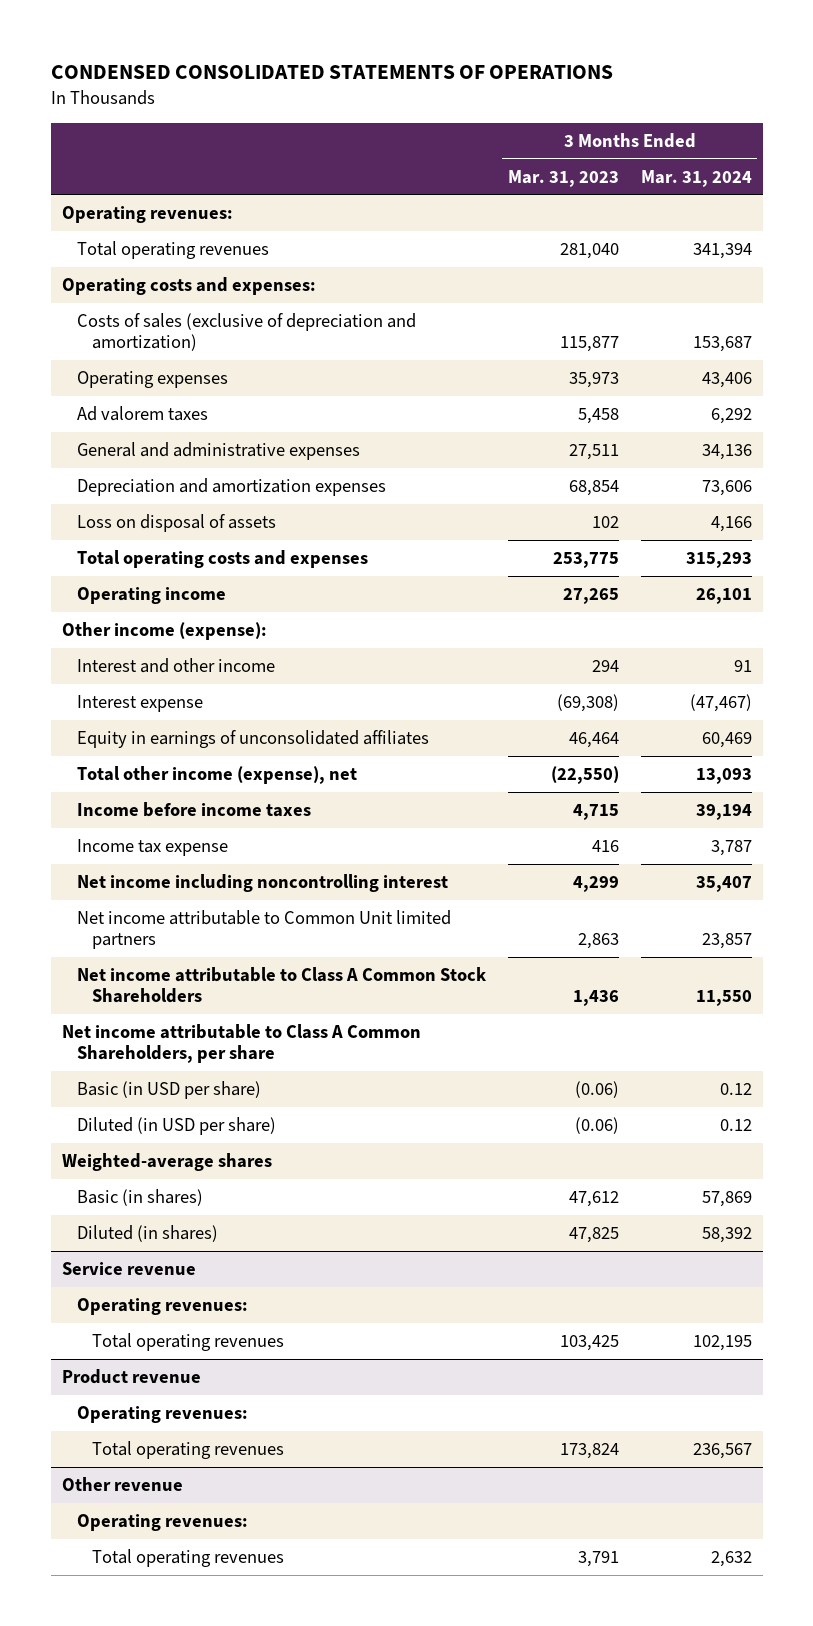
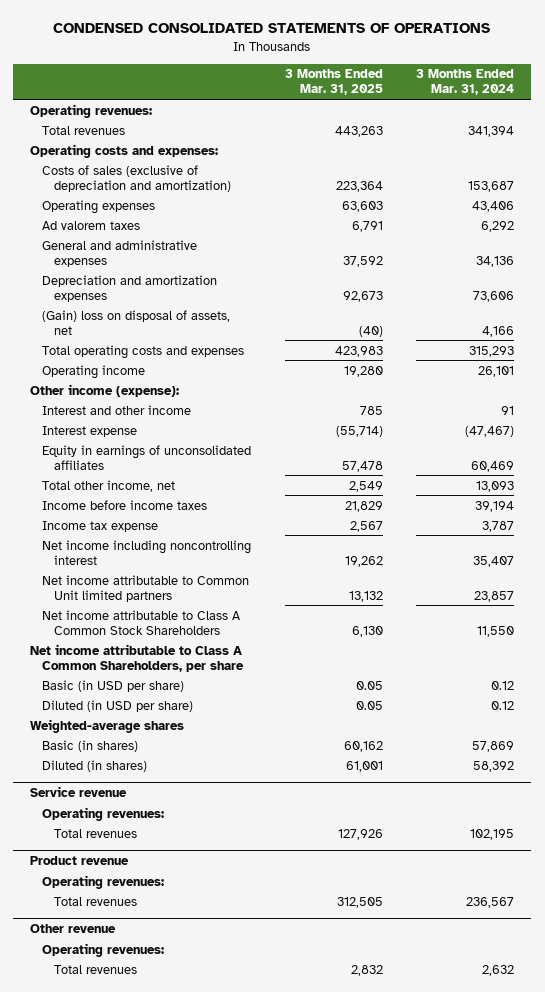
[507,169,619,187] Mar. 31, 2023 -> none
none -> [284,69,383,96] 3 Months Ended Mar. 31, 2025
[76,240,269,259] Total operating revenues -> [42,125,126,135] Total revenues
[76,513,276,532] Loss on disposal of assets -> [42,309,231,335] (Gain) loss on disposal of assets, net
[76,765,357,784] Total other income (expense), net -> [42,479,176,492] Total other income, net
[91,1332,284,1351] Total operating revenues -> [54,828,138,838] Total revenues
[91,1440,284,1459] Total operating revenues -> [54,896,138,906] Total revenues
[91,1548,284,1567] Total operating revenues -> [54,964,138,974] Total revenues

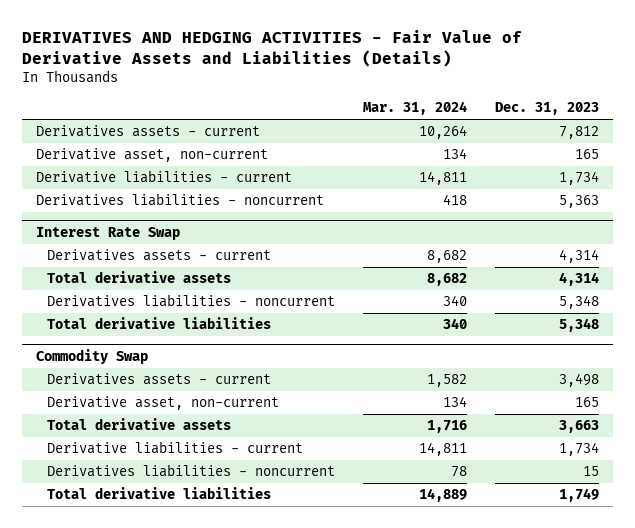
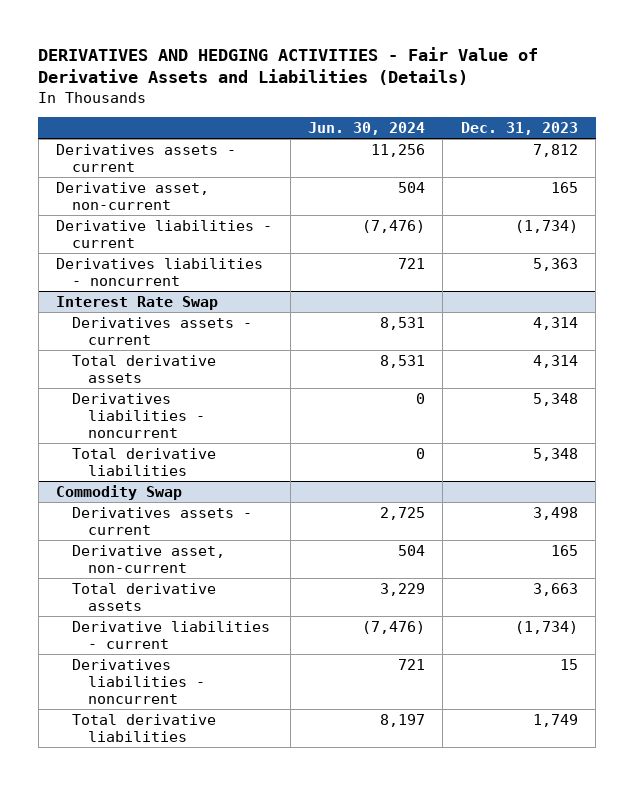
[363,101,468,116] Mar. 31, 2024 -> none
none -> [307,121,425,135] Jun. 30, 2024
[559,171,600,186] 1,734 -> [514,219,578,233] (1,734)
[559,442,600,457] 1,734 -> [514,620,578,634] (1,734)

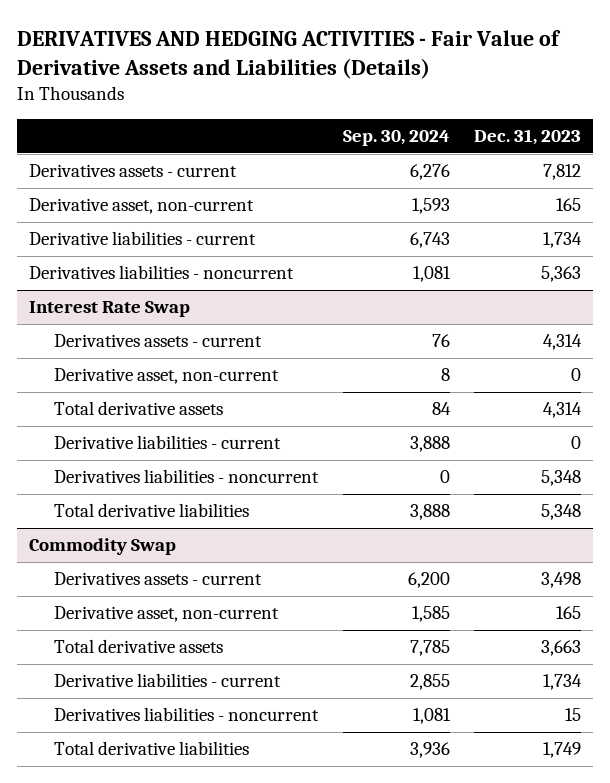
[307,121,425,135] Jun. 30, 2024 -> none
none -> [342,130,450,147] Sep. 30, 2024
[514,219,578,233] (1,734) -> [542,232,582,249] 1,734
none -> [54,368,280,385] Derivative asset, non-current
none -> [54,435,282,450] Derivative liabilities - current
[514,620,578,634] (1,734) -> [542,674,582,691] 1,734

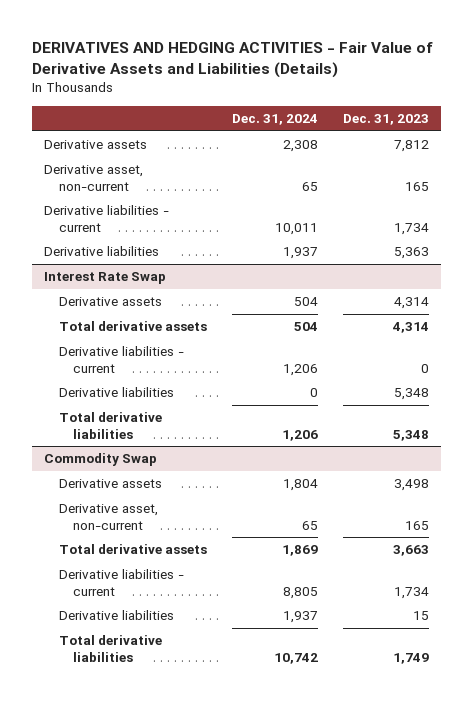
[342,130,450,147] Sep. 30, 2024 -> none
none -> [231,114,318,126] Dec. 31, 2024
[29,164,238,178] Derivatives assets - current -> [44,140,148,150] Derivative assets
[29,265,295,280] Derivatives liabilities - noncurrent -> [44,246,160,257] Derivative liabilities
[54,368,280,385] Derivative asset, non-current -> none
[54,334,263,348] Derivatives assets - current -> [58,297,162,307] Derivative assets
[54,469,320,484] Derivatives liabilities - noncurrent -> [58,387,174,398] Derivative liabilities
[54,572,263,586] Derivatives assets - current -> [58,479,162,489] Derivative assets
[54,707,320,722] Derivatives liabilities - noncurrent -> [58,610,174,621] Derivative liabilities

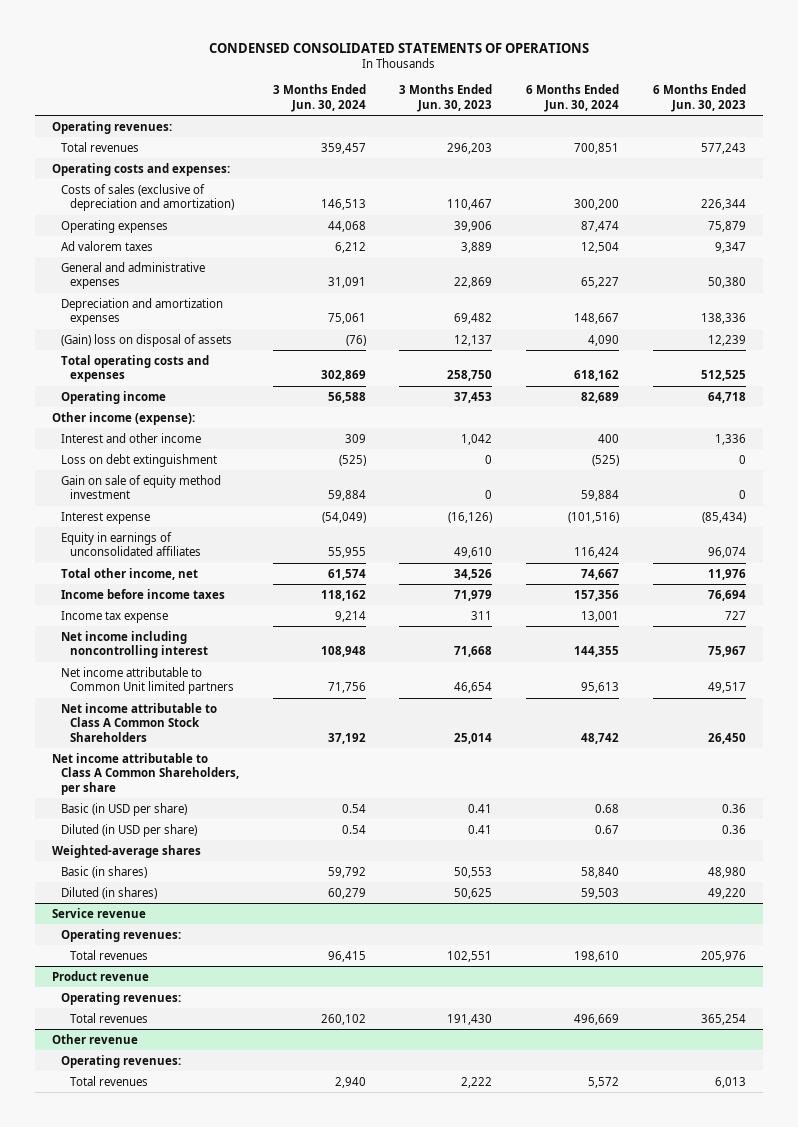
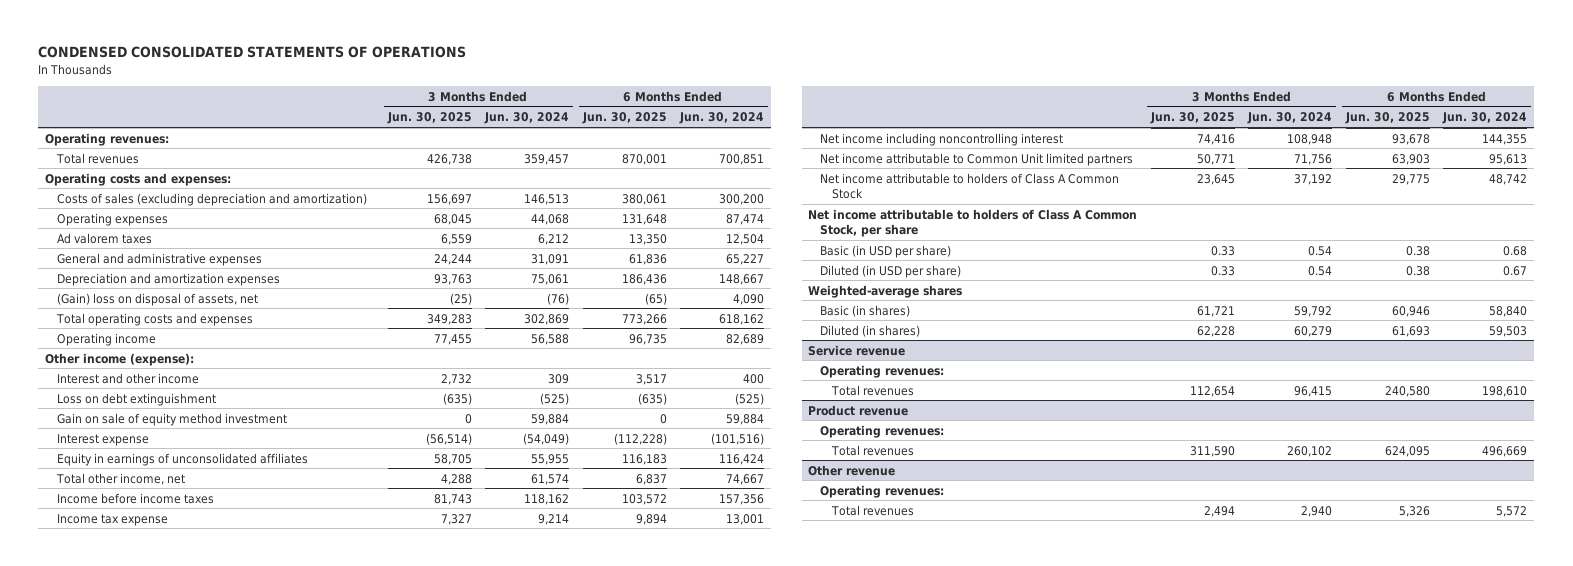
[399,84,493,113] 3 Months Ended Jun. 30, 2023 -> none
[652,84,746,113] 6 Months Ended Jun. 30, 2023 -> none
none -> [386,112,472,125] Jun. 30, 2025
none -> [581,112,667,125] Jun. 30, 2025
[60,183,234,212] Costs of sales (exclusive of depreciation and amortization) -> [57,192,368,206] Costs of sales (excluding depreciation and amortization)
[60,333,232,347] (Gain) loss on disposal of assets -> [57,292,259,306] (Gain) loss on disposal of assets, net
[60,702,217,743] Net income attributable to Class A Common Stock Shareholders -> [820,172,1120,200] Net income attributable to holders of Class A Common Stock
[51,752,239,796] Net income attributable to Class A Common Shareholders, per share -> [808,208,1138,238] Net income attributable to holders of Class A Common Stock, per share

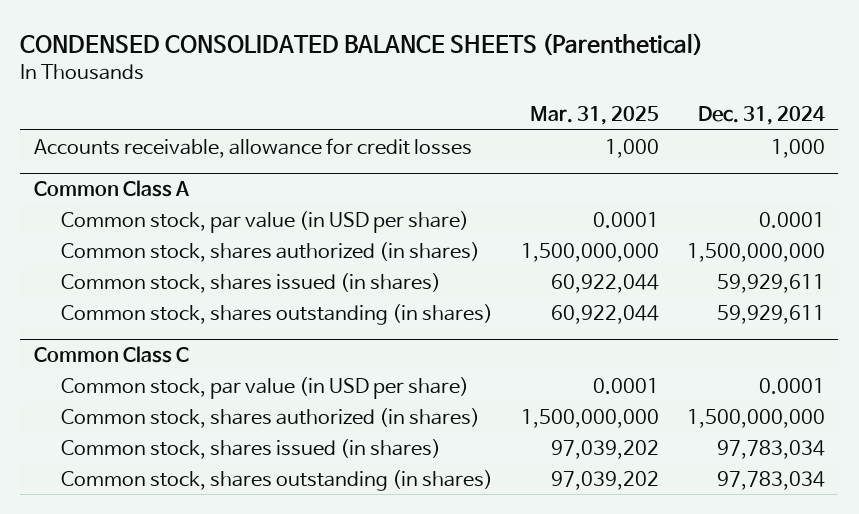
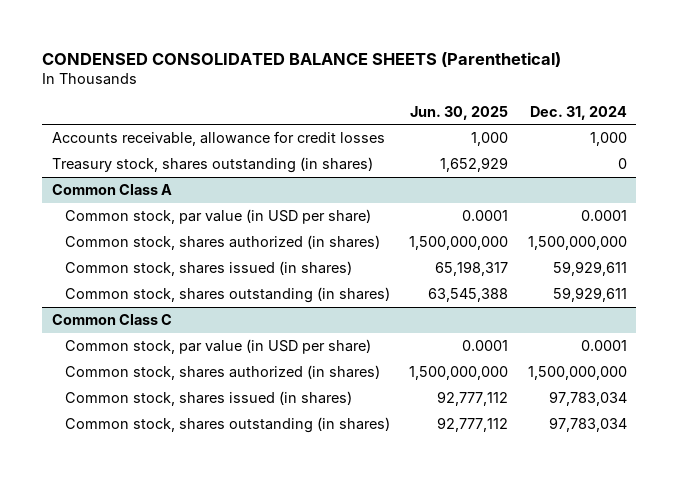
[529,106,659,126] Mar. 31, 2025 -> none
none -> [410,105,509,120] Jun. 30, 2025
none -> [52,157,374,174] Treasury stock, shares outstanding (in shares)

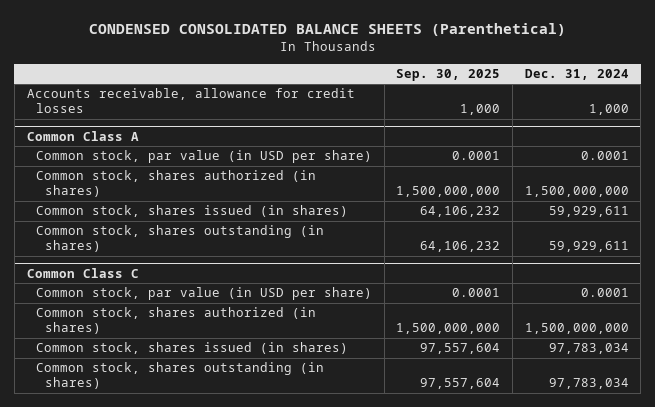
[410,105,509,120] Jun. 30, 2025 -> none
none -> [396,68,501,81] Sep. 30, 2025
[52,157,374,174] Treasury stock, shares outstanding (in shares) -> none

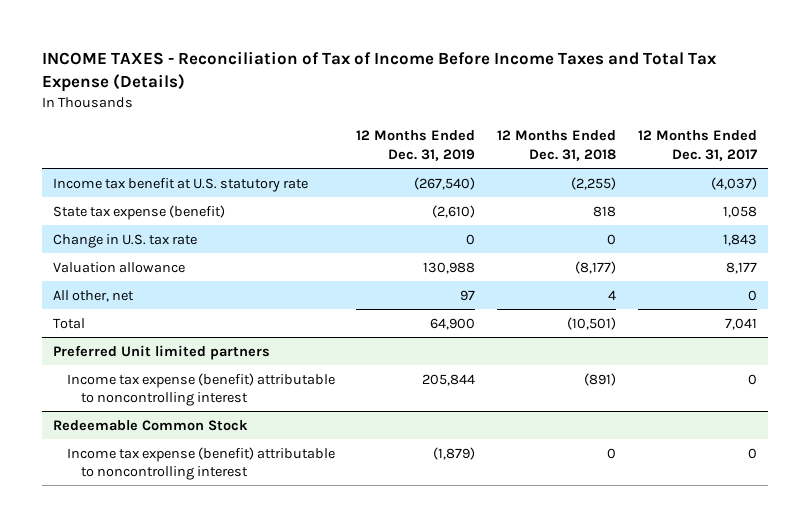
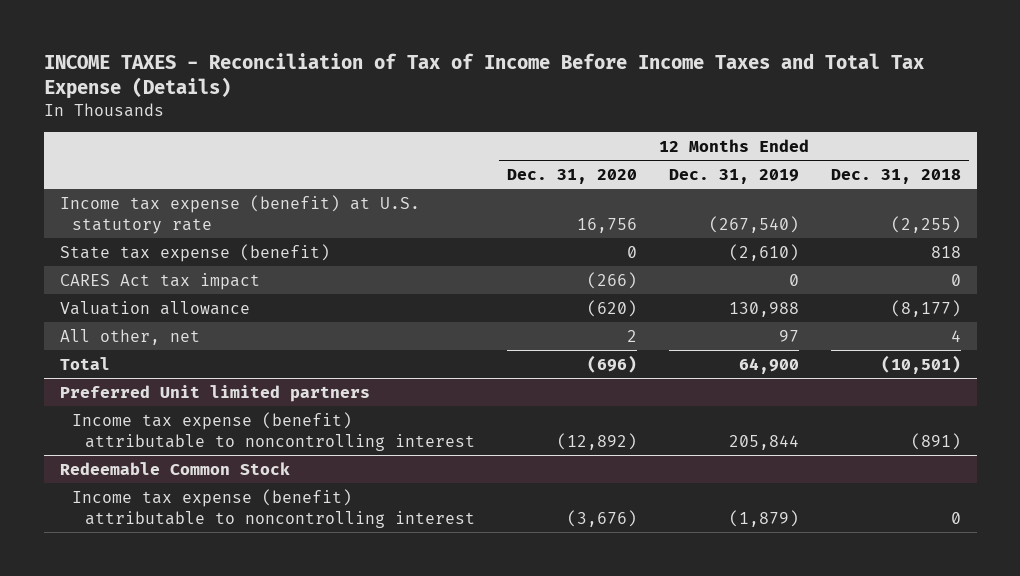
[638,130,758,162] 12 Months Ended Dec. 31, 2017 -> none
none -> [507,168,638,184] Dec. 31, 2020
[52,177,308,192] Income tax benefit at U.S. statutory rate -> [59,194,420,234] Income tax expense (benefit) at U.S. statutory rate
[52,233,197,248] Change in U.S. tax rate -> none
none -> [59,272,260,290] CARES Act tax impact

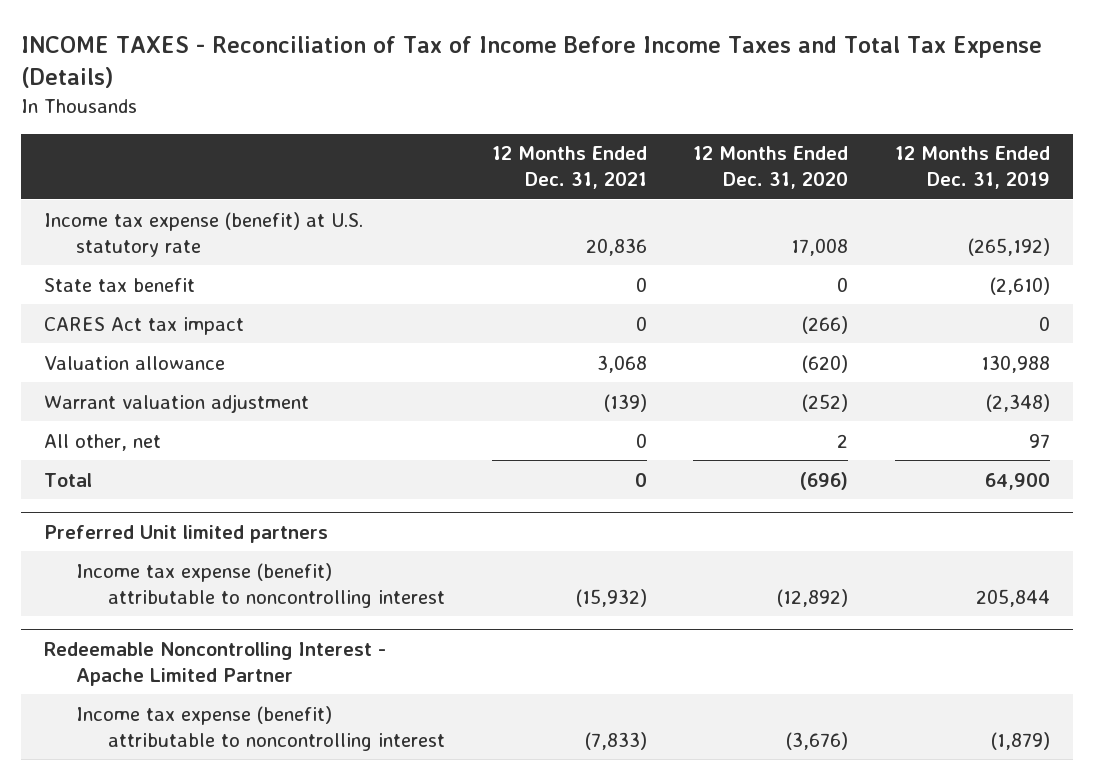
[830,168,961,184] Dec. 31, 2018 -> none
none -> [491,146,647,190] 12 Months Ended Dec. 31, 2021
[577,217,638,233] 16,756 -> [791,237,849,256] 17,008
[708,215,799,233] (267,540) -> [967,237,1050,256] (265,192)
[59,243,330,262] State tax expense (benefit) -> [44,277,196,292] State tax benefit
none -> [44,393,310,413] Warrant valuation adjustment
[59,461,290,475] Redeemable Common Stock -> [44,641,387,686] Redeemable Noncontrolling Interest - Apache Limited Partner

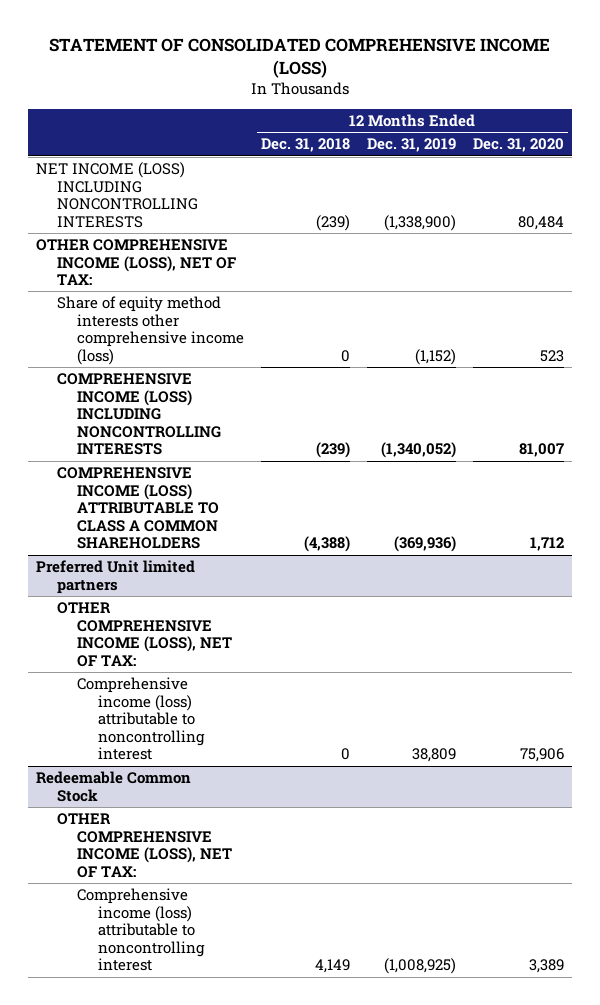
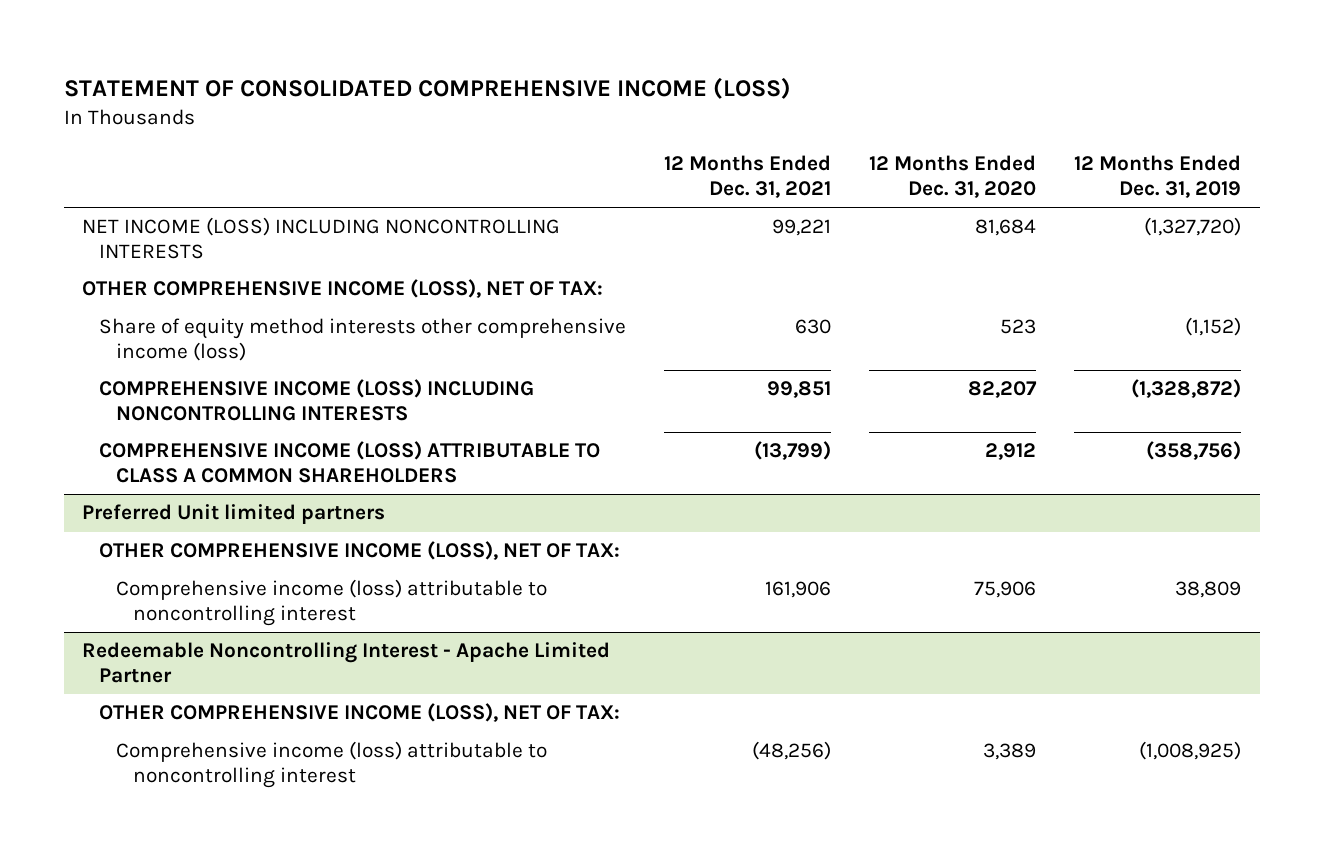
[260,138,350,153] Dec. 31, 2018 -> none
none -> [664,155,832,198] 12 Months Ended Dec. 31, 2021
[383,214,456,231] (1,338,900) -> [1143,217,1241,237] (1,327,720)
[517,215,564,230] 80,484 -> [974,219,1036,237] 81,684
[380,442,456,459] (1,340,052) -> [1130,379,1241,399] (1,328,872)
[518,443,564,458] 81,007 -> [967,381,1037,399] 82,207
[393,536,456,553] (369,936) -> [1145,441,1241,461] (358,756)
[529,537,564,552] 1,712 -> [984,443,1036,461] 2,912
[35,770,191,802] Redeemable Common Stock -> [82,642,611,684] Redeemable Noncontrolling Interest - Apache Limited Partner

